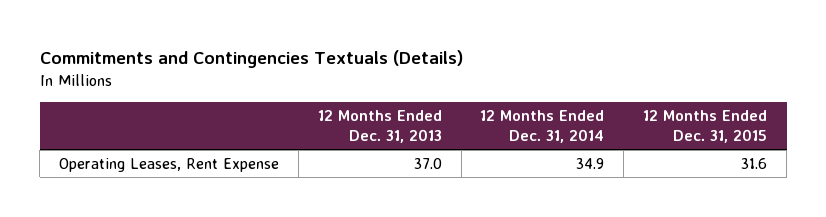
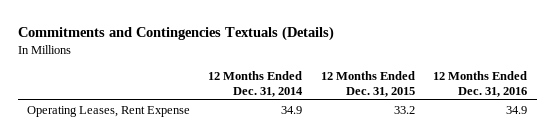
[317,110,442,143] 12 Months Ended Dec. 31, 2013 -> none
none -> [433,70,528,97] 12 Months Ended Dec. 31, 2016
[741,158,768,170] 31.6 -> [393,106,415,115] 33.2

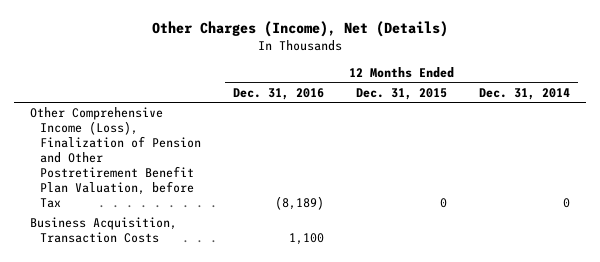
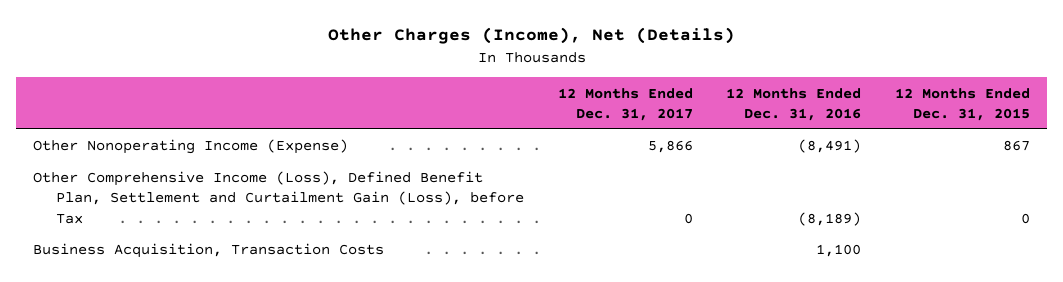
[479,87,571,100] Dec. 31, 2014 -> none
none -> [557,87,693,121] 12 Months Ended Dec. 31, 2017
none -> [33,139,349,155] Other Nonoperating Income (Expense)
[29,107,202,209] Other Comprehensive Income (Loss), Finalization of Pension and Other Postretirement Benefit Plan Valuation, before Tax -> [33,171,524,224] Other Comprehensive Income (Loss), Defined Benefit Plan, Settlement and Curtailment Gain (Loss), before Tax

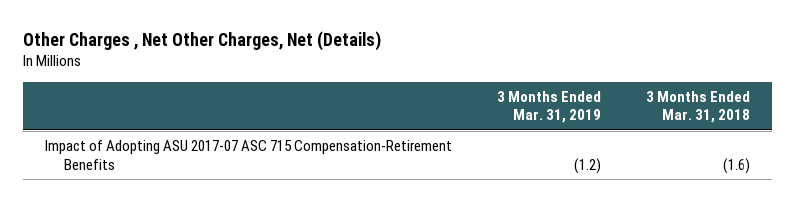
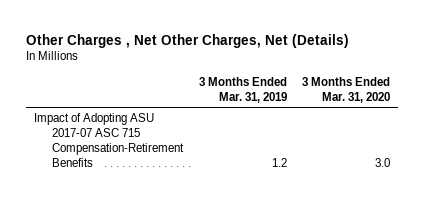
[645,90,750,124] 3 Months Ended Mar. 31, 2018 -> none
none -> [302,77,391,104] 3 Months Ended Mar. 31, 2020
[573,157,601,174] (1.2) -> [271,157,287,167] 1.2

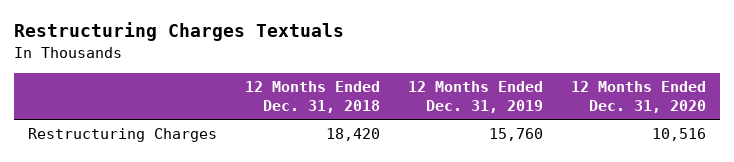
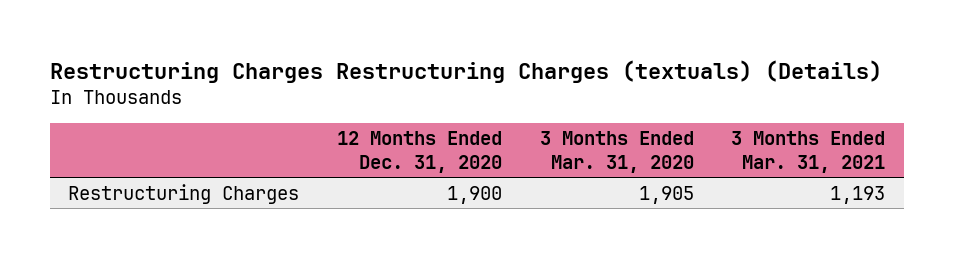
[13,22,344,42] Restructuring Charges Textuals -> [49,59,882,83] Restructuring Charges Restructuring Charges (textuals) (Details)
[245,81,381,113] 12 Months Ended Dec. 31, 2018 -> none
[408,81,544,113] 12 Months Ended Dec. 31, 2019 -> none
none -> [539,131,694,173] 3 Months Ended Mar. 31, 2020
none -> [731,131,886,173] 3 Months Ended Mar. 31, 2021
[652,128,707,142] 10,516 -> [447,186,503,205] 1,900

